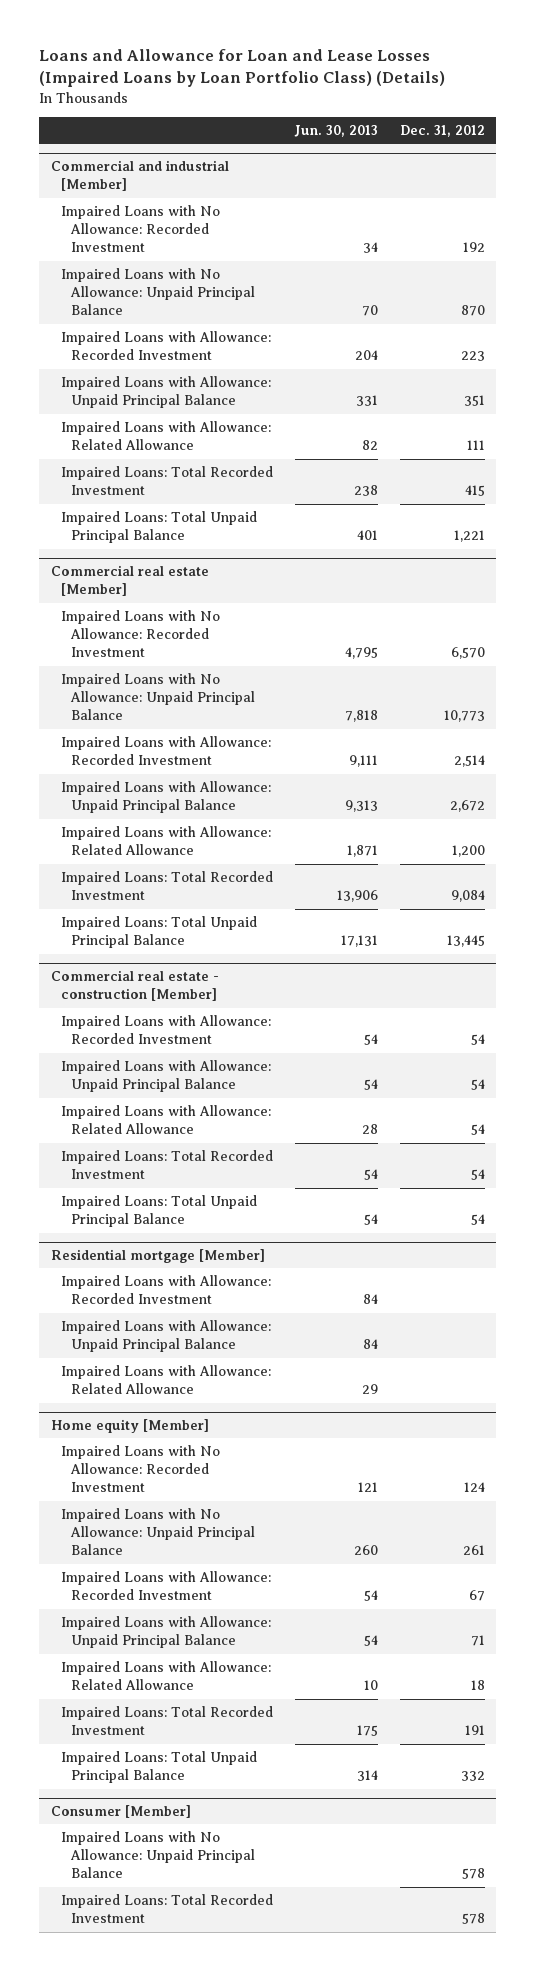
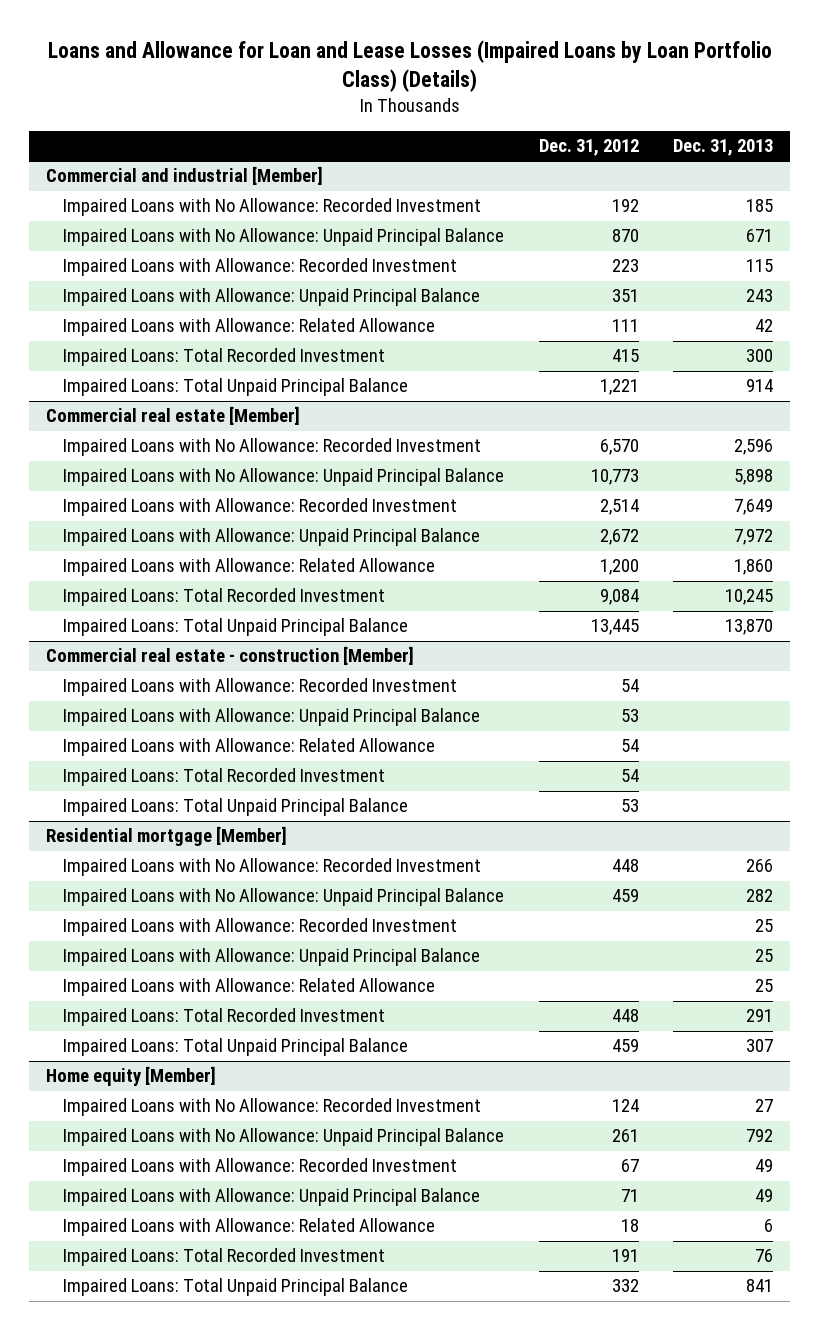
[293,124,378,137] Jun. 30, 2013 -> none
none -> [673,139,774,157] Dec. 31, 2013
[471,1079,486,1091] 54 -> [620,709,639,723] 53
[471,1214,486,1226] 54 -> [620,799,639,813] 53
none -> [63,858,482,877] Impaired Loans with No Allowance: Recorded Investment
none -> [63,888,505,907] Impaired Loans with No Allowance: Unpaid Principal Balance
none -> [63,1008,386,1027] Impaired Loans: Total Recorded Investment
none -> [63,1038,409,1057] Impaired Loans: Total Unpaid Principal Balance
[50,1805,191,1819] Consumer [Member] -> none
[60,1831,255,1879] Impaired Loans with No Allowance: Unpaid Principal Balance -> none
[60,1894,273,1924] Impaired Loans: Total Recorded Investment -> none

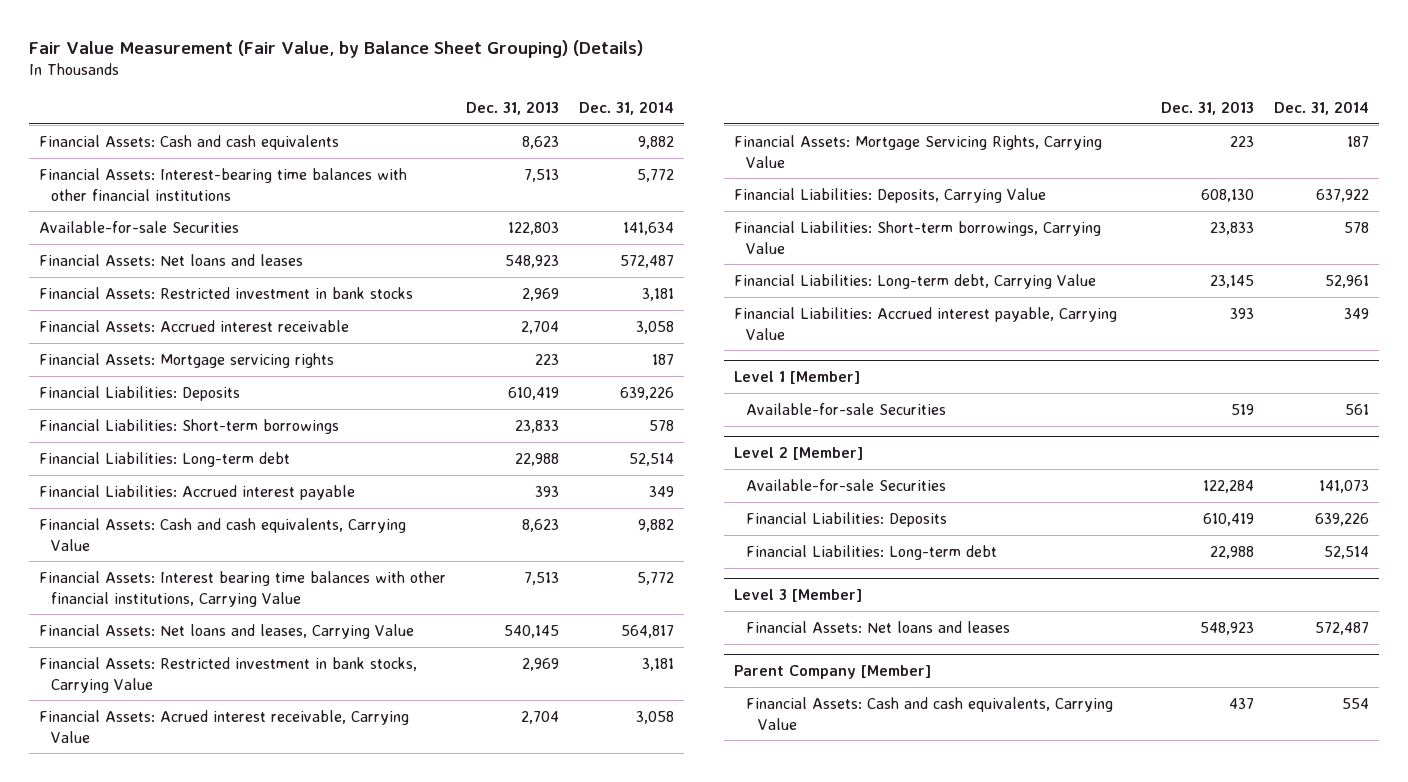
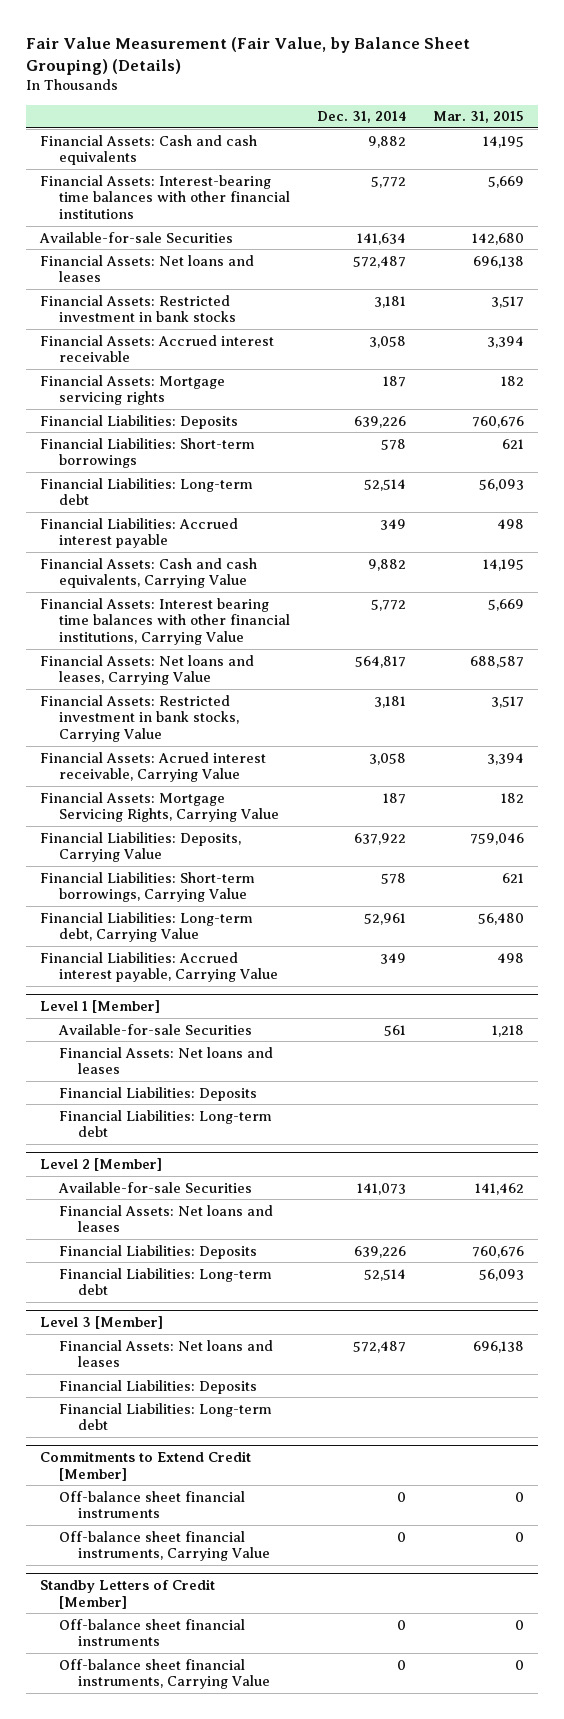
[465,101,559,116] Dec. 31, 2013 -> none
none -> [433,111,525,124] Mar. 31, 2015
none -> [58,1046,273,1075] Financial Assets: Net loans and leases
none -> [58,1086,257,1101] Financial Liabilities: Deposits
none -> [58,1109,272,1138] Financial Liabilities: Long-term debt
none -> [58,1204,273,1233] Financial Assets: Net loans and leases
[734,665,932,680] Parent Company [Member] -> none
[745,696,1113,730] Financial Assets: Cash and cash equivalents, Carrying Value -> none
none -> [58,1379,257,1394] Financial Liabilities: Deposits
none -> [58,1402,272,1431] Financial Liabilities: Long-term debt
none -> [39,1450,251,1481] Commitments to Extend Credit [Member]
none -> [58,1490,245,1519] Off-balance sheet financial instruments
none -> [58,1530,270,1562] Off-balance sheet financial instruments, Carrying Value
none -> [39,1578,215,1609] Standby Letters of Credit [Member]
none -> [58,1618,245,1647] Off-balance sheet financial instruments
none -> [58,1658,270,1690] Off-balance sheet financial instruments, Carrying Value

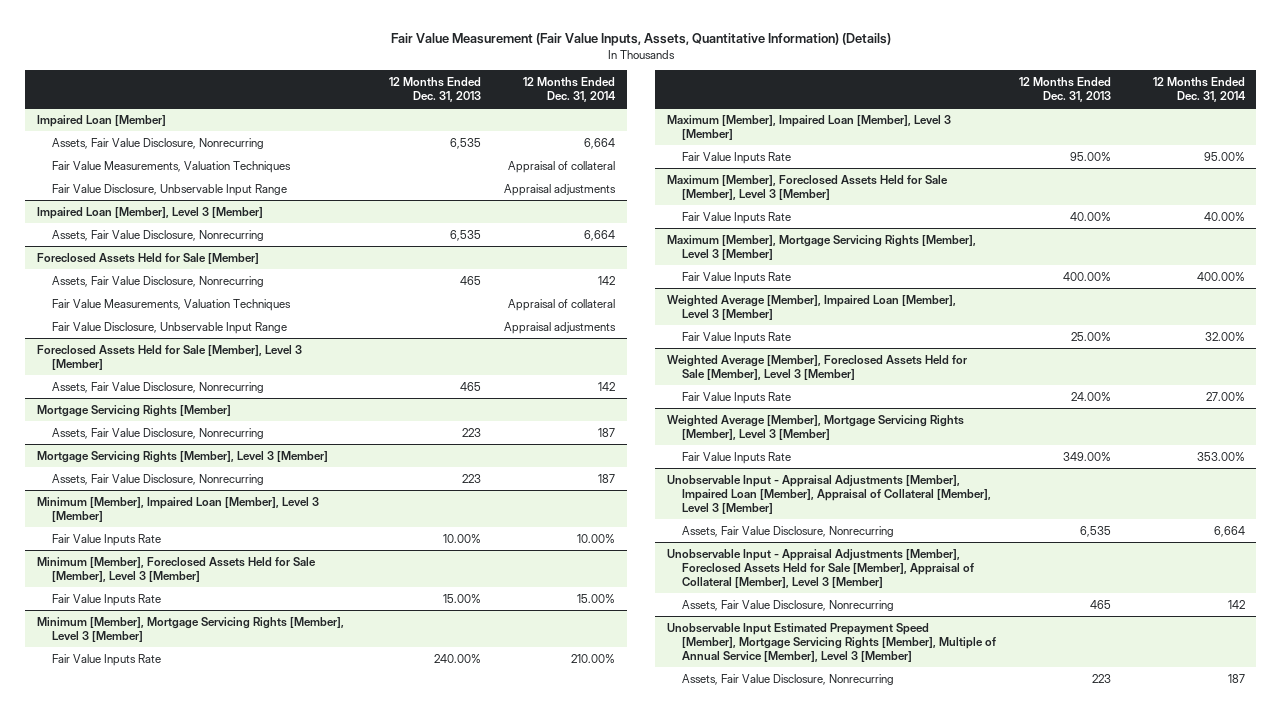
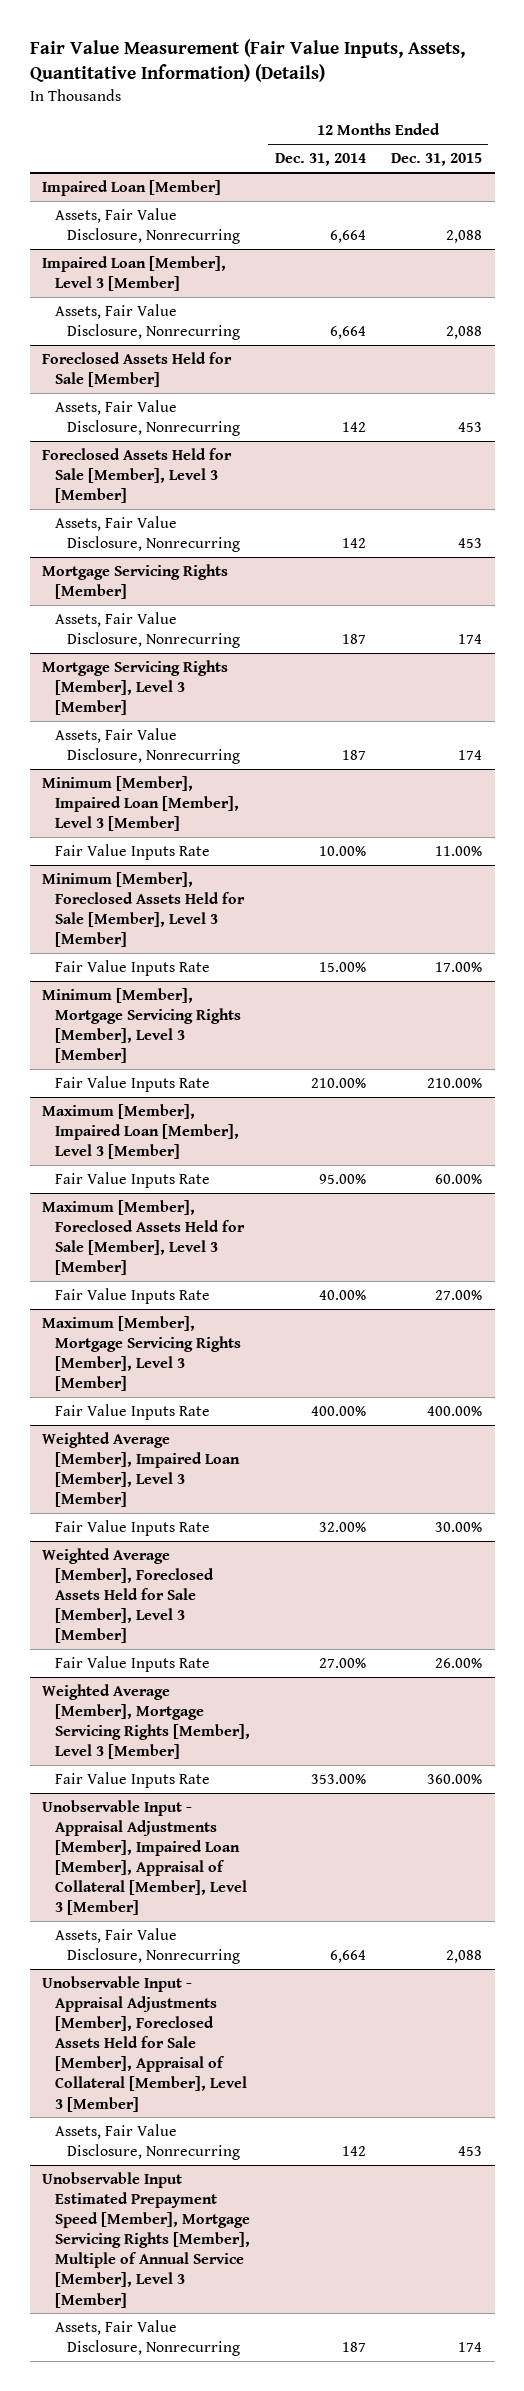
[389,76,482,103] 12 Months Ended Dec. 31, 2013 -> none
none -> [391,153,483,167] Dec. 31, 2015
[52,160,292,173] Fair Value Measurements, Valuation Techniques -> none
[52,183,288,196] Fair Value Disclosure, Unbservable Input Range -> none
[52,298,292,311] Fair Value Measurements, Valuation Techniques -> none
[52,321,288,334] Fair Value Disclosure, Unbservable Input Range -> none

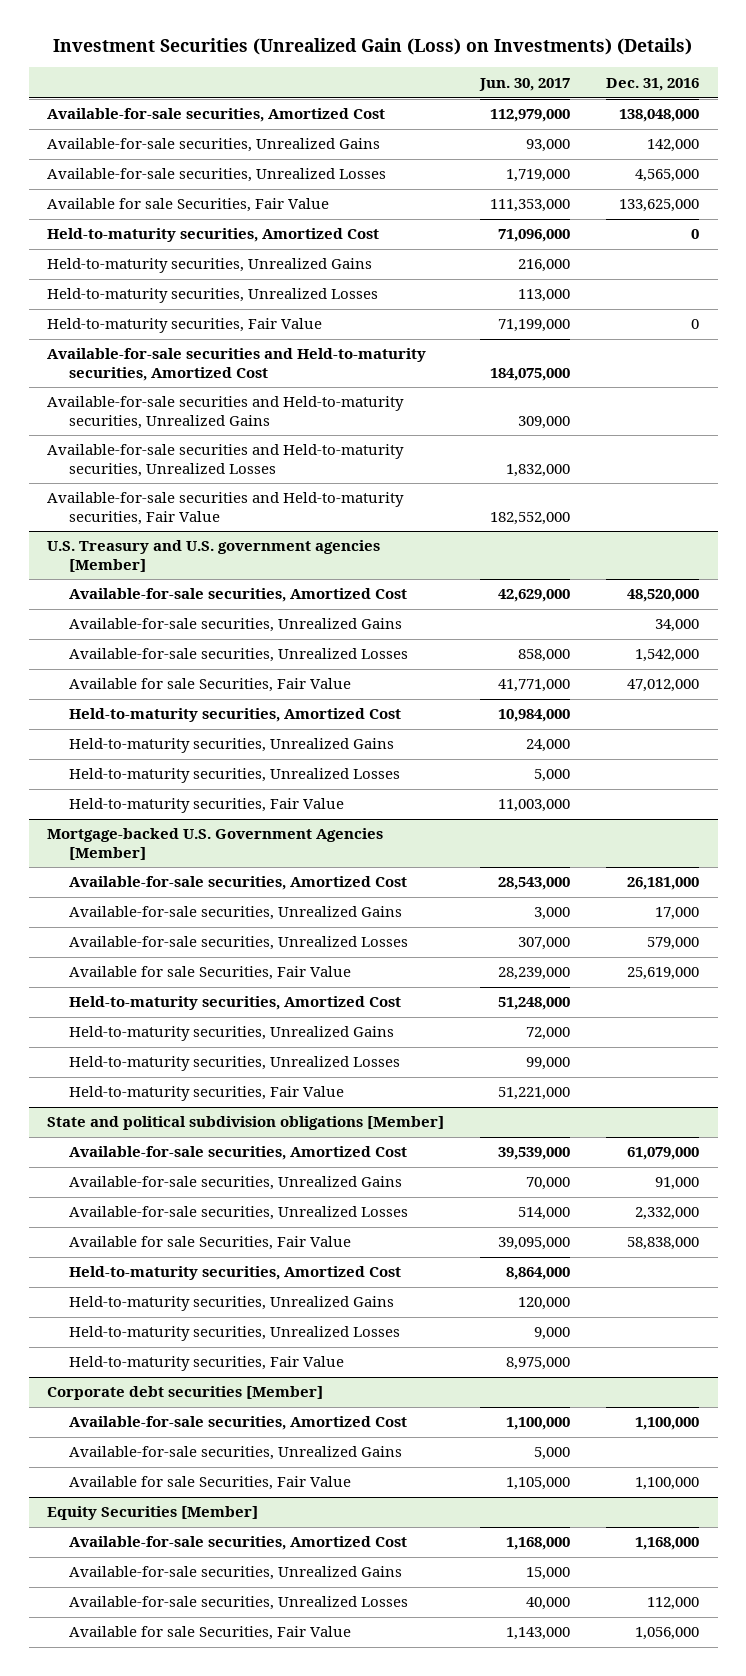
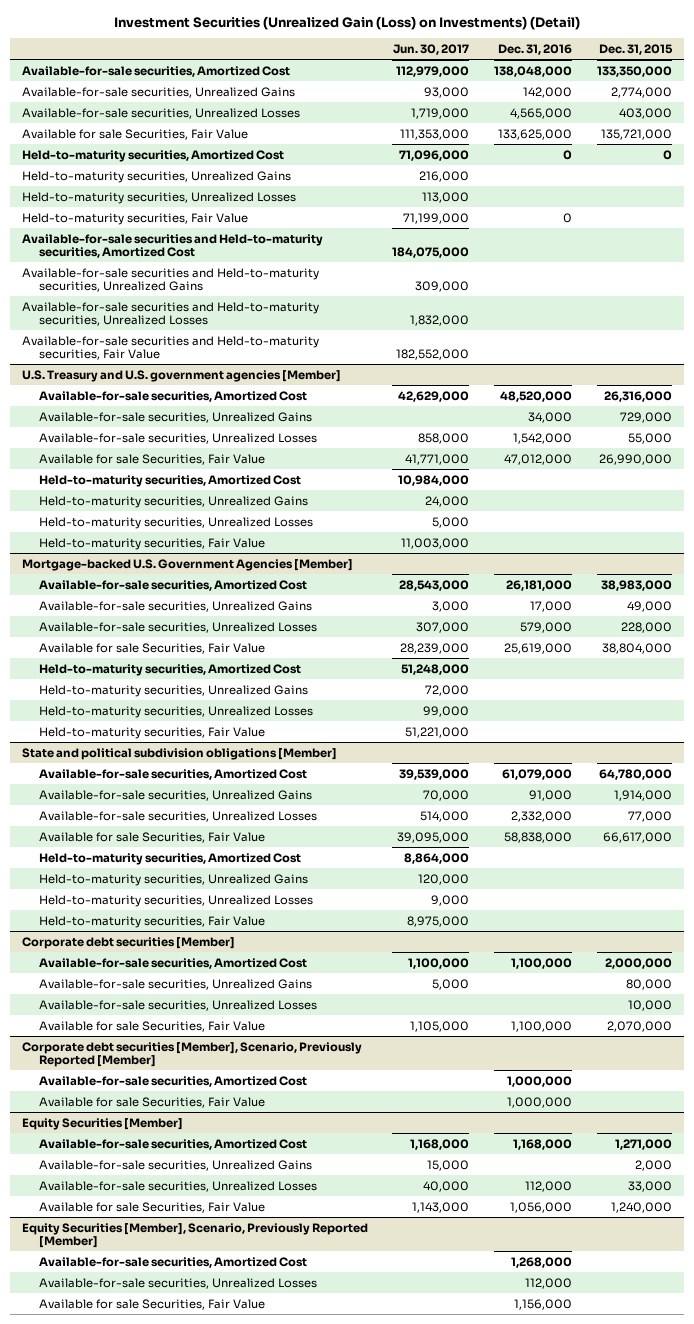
[53,38,693,56] Investment Securities (Unrealized Gain (Loss) on Investments) (Details) -> [113,15,580,30] Investment Securities (Unrealized Gain (Loss) on Investments) (Detail)
none -> [598,43,673,55] Dec. 31, 2015
none -> [39,999,318,1011] Available-for-sale securities, Unrealized Losses
none -> [21,1041,362,1067] Corporate debt securities [Member], Scenario, Previously Reported [Member]
none -> [39,1075,308,1087] Available-for-sale securities, Amortized Cost
none -> [39,1096,266,1108] Available for sale Securities, Fair Value
none -> [21,1222,368,1248] Equity Securities [Member], Scenario, Previously Reported [Member]
none -> [39,1256,308,1268] Available-for-sale securities, Amortized Cost
none -> [39,1277,318,1289] Available-for-sale securities, Unrealized Losses
none -> [39,1298,266,1310] Available for sale Securities, Fair Value

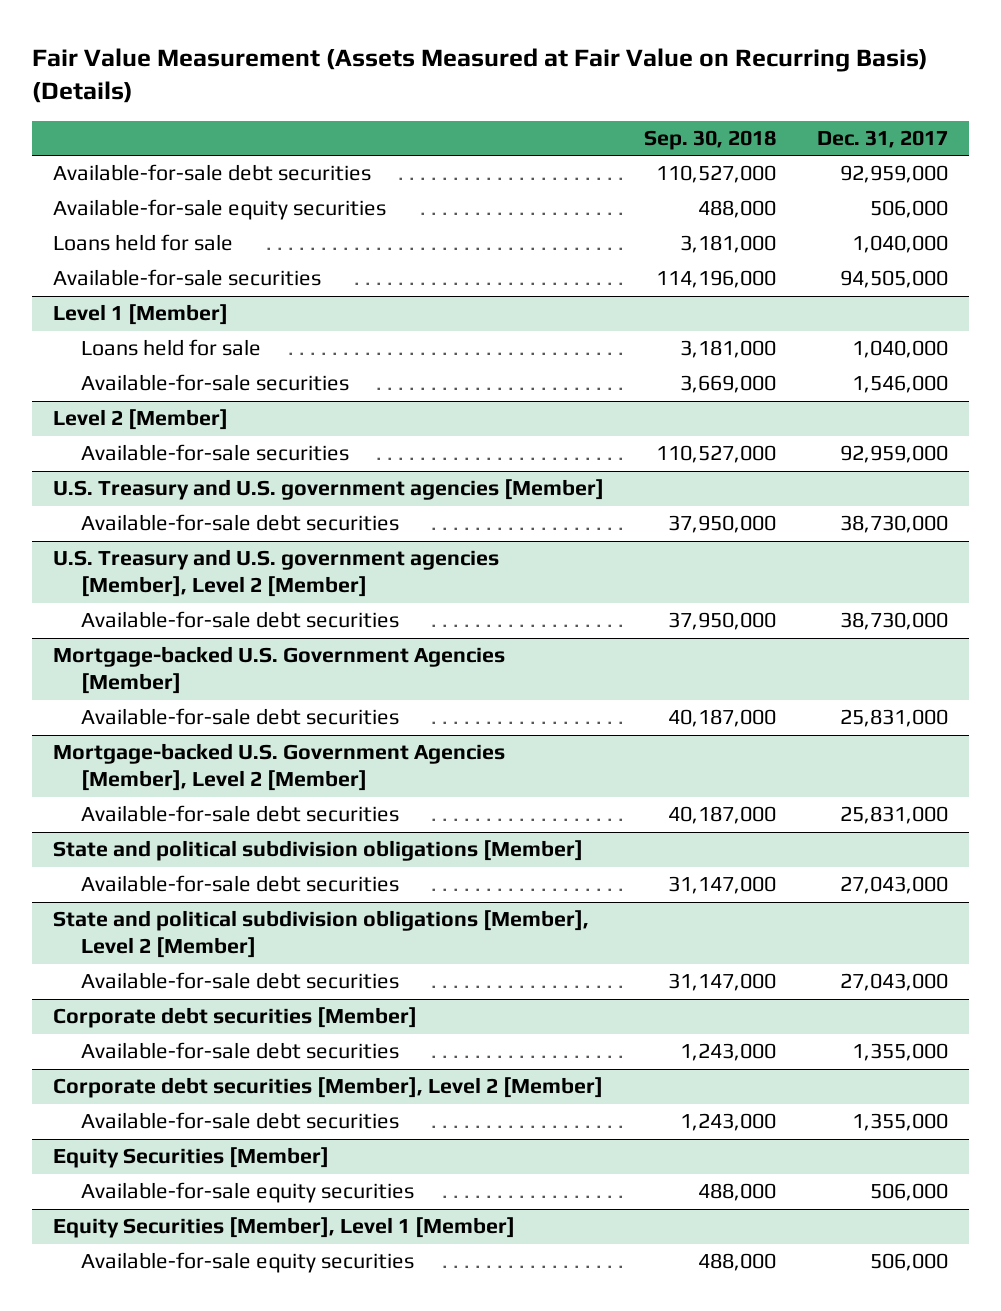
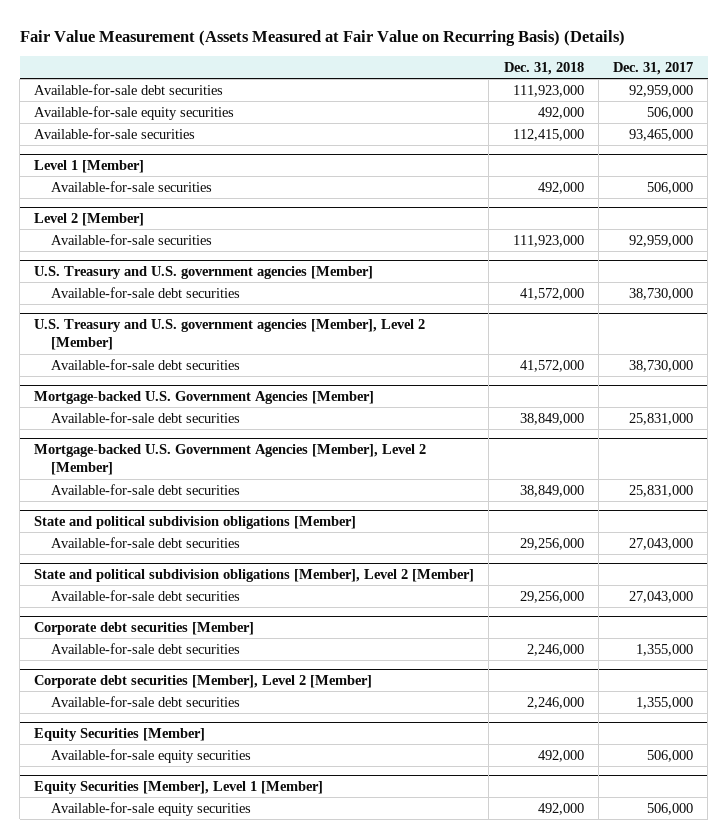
[644,130,777,151] Sep. 30, 2018 -> none
none -> [503,62,584,76] Dec. 31, 2018
[52,234,233,252] Loans held for sale -> none
[840,270,949,289] 94,505,000 -> [628,128,693,141] 93,465,000
[80,339,261,357] Loans held for sale -> none
[852,375,949,394] 1,546,000 -> [646,181,693,194] 506,000

